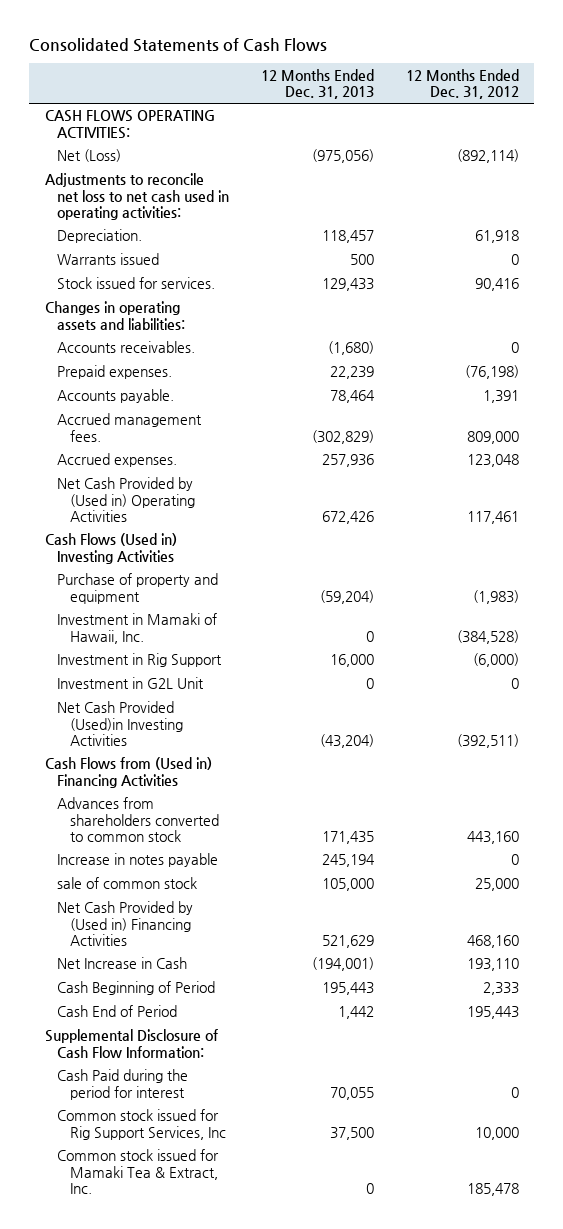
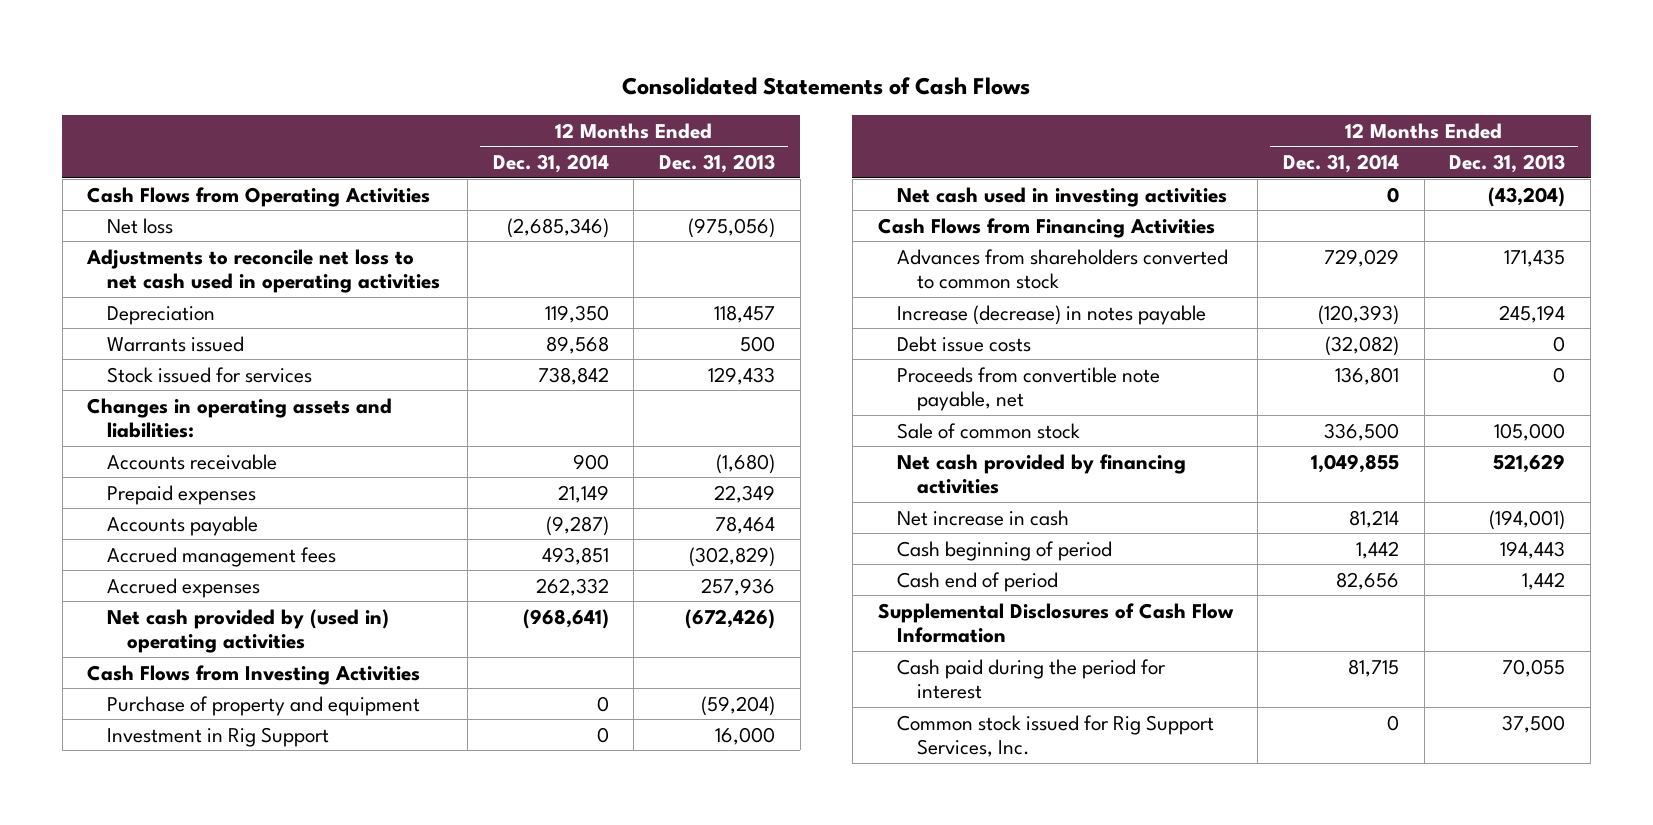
[405,68,519,99] 12 Months Ended Dec. 31, 2012 -> none
none -> [492,154,609,174] Dec. 31, 2014
[44,110,215,139] CASH FLOWS OPERATING ACTIVITIES: -> [87,186,431,207] Cash Flows from Operating Activities
[57,149,122,163] Net (Loss) -> [107,217,174,234] Net loss
[44,173,230,220] Adjustments to reconcile net loss to net cash used in operating activities: -> [86,248,441,294] Adjustments to reconcile net loss to net cash used in operating activities
[57,229,143,244] Depreciation. -> [107,305,216,325] Depreciation
[57,277,216,290] Stock issued for services. -> [107,366,313,383] Stock issued for services
[57,341,196,354] Accounts receivables. -> [107,453,278,470] Accounts receivable
[57,365,173,380] Prepaid expenses. -> [107,484,257,505] Prepaid expenses
[330,366,375,380] 22,239 -> [714,484,776,503] 22,349
[57,389,175,404] Accounts payable. -> [107,515,259,536] Accounts payable
[57,413,203,442] Accrued management fees. -> [107,546,337,567] Accrued management fees
[57,453,178,468] Accrued expenses. -> [107,577,261,598] Accrued expenses
[57,477,196,522] Net Cash Provided by (Used in) Operating Activities -> [107,608,390,654] Net cash provided by (used in) operating activities
[322,510,375,524] 672,426 -> [685,608,776,629] (672,426)
[44,533,177,564] Cash Flows (Used in) Investing Activities -> [87,664,421,685] Cash Flows from Investing Activities
[57,613,218,644] Investment in Mamaki of Hawaii, Inc. -> none
[57,677,205,690] Investment in G2L Unit -> none
[57,701,184,746] Net Cash Provided (Used)in Investing Activities -> [897,186,1228,207] Net cash used in investing activities
[44,757,212,788] Cash Flows from (Used in) Financing Activities -> [877,217,1215,238] Cash Flows from Financing Activities
[57,1149,220,1194] Common stock issued for Mamaki Tea & Extract, Inc. -> none
[57,853,219,868] Increase in notes payable -> [897,304,1207,325] Increase (decrease) in notes payable
none -> [897,335,1032,352] Debt issue costs
none -> [897,366,1161,412] Proceeds from convertible note payable, net
[57,877,198,890] sale of common stock -> [897,422,1081,439] Sale of common stock
[57,901,194,946] Net Cash Provided by (Used in) Financing Activities -> [897,453,1187,495] Net cash provided by financing activities
[57,957,188,970] Net Increase in Cash -> [897,509,1070,526] Net increase in cash
[57,981,216,996] Cash Beginning of Period -> [897,540,1113,561] Cash beginning of period
[322,982,375,996] 195,443 -> [1500,540,1566,559] 194,443
[57,1005,178,1018] Cash End of Period -> [897,571,1059,592] Cash end of period
[44,1029,218,1058] Supplemental Disclosure of Cash Flow Information: -> [877,602,1234,644] Supplemental Disclosures of Cash Flow Information
[57,1069,189,1100] Cash Paid during the period for interest -> [897,658,1167,700] Cash paid during the period for interest
[57,1109,227,1140] Common stock issued for Rig Support Services, Inc -> [897,714,1215,758] Common stock issued for Rig Support Services, Inc.

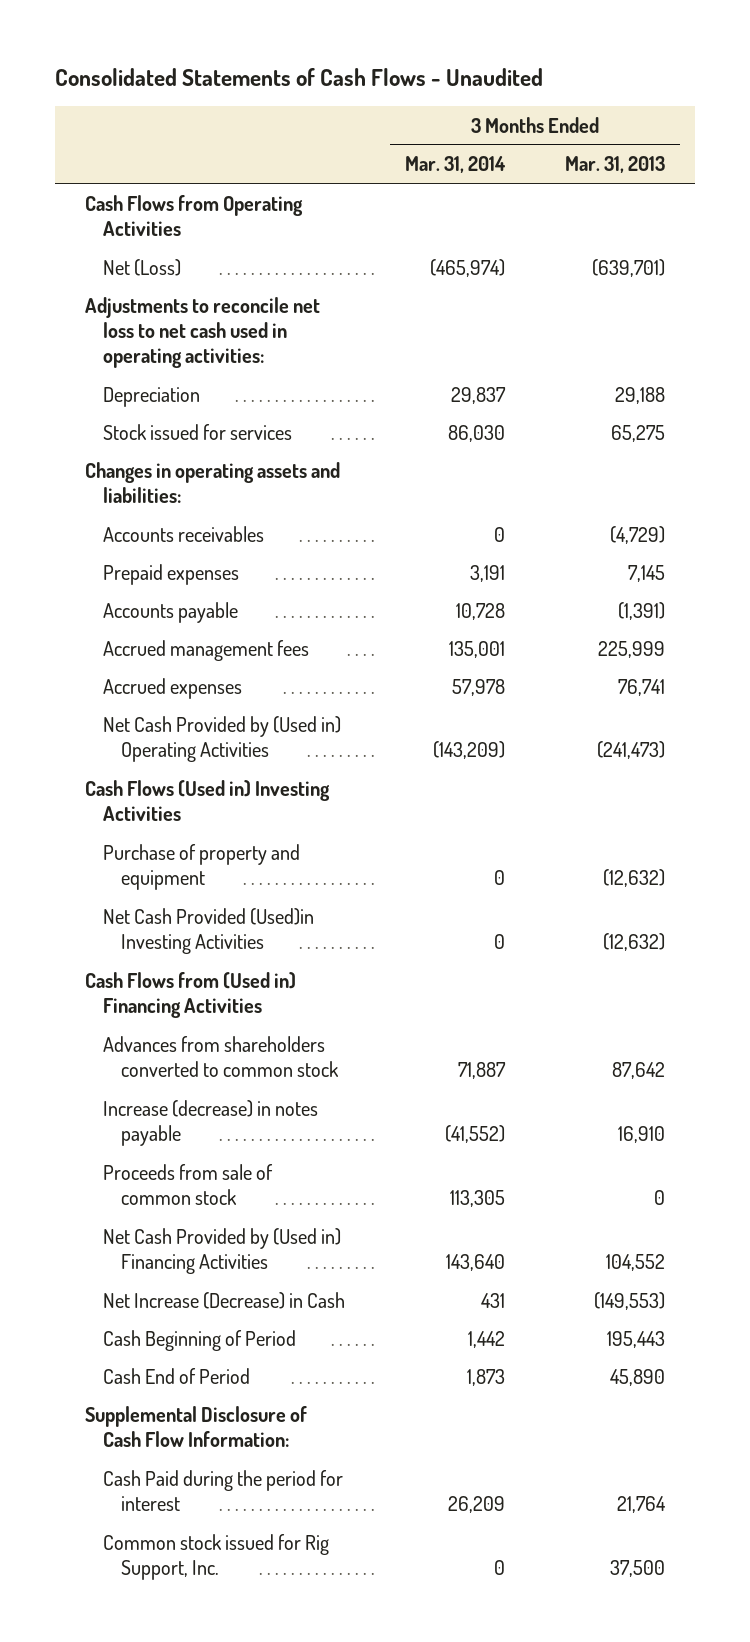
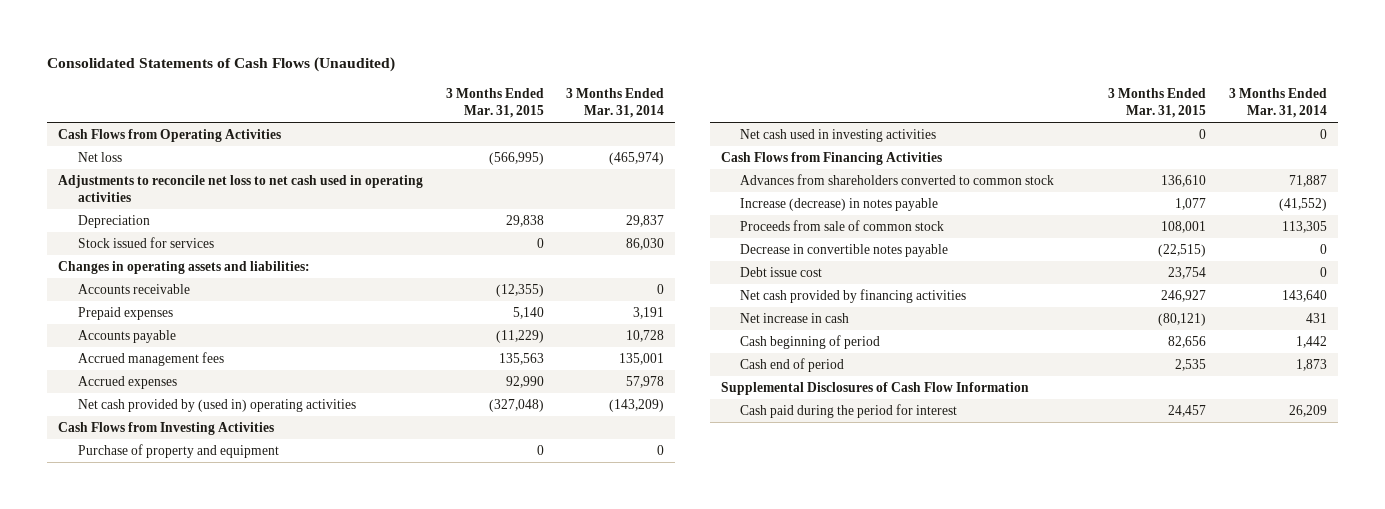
[54,68,543,87] Consolidated Statements of Cash Flows - Unaudited -> [47,57,396,73] Consolidated Statements of Cash Flows (Unaudited)
[565,156,666,174] Mar. 31, 2013 -> none
none -> [445,88,544,119] 3 Months Ended Mar. 31, 2015
[102,258,181,276] Net (Loss) -> [77,152,122,163] Net loss
[84,296,320,368] Adjustments to reconcile net loss to net cash used in operating activities: -> [58,175,424,203] Adjustments to reconcile net loss to net cash used in operating activities
[102,525,264,542] Accounts receivables -> none
none -> [77,284,190,295] Accounts receivable
[102,715,341,762] Net Cash Provided by (Used in) Operating Activities -> [77,399,356,413] Net cash provided by (used in) operating activities
[84,779,330,821] Cash Flows (Used in) Investing Activities -> [58,422,275,436] Cash Flows from Investing Activities
[102,907,314,954] Net Cash Provided (Used)in Investing Activities -> [740,129,937,143] Net cash used in investing activities
[84,971,296,1018] Cash Flows from (Used in) Financing Activities -> [720,152,942,166] Cash Flows from Financing Activities
[102,1533,329,1580] Common stock issued for Rig Support, Inc. -> none
none -> [740,244,949,258] Decrease in convertible notes payable
none -> [740,267,823,278] Debt issue cost
[102,1227,341,1274] Net Cash Provided by (Used in) Financing Activities -> [740,289,967,304] Net cash provided by financing activities
[102,1291,345,1309] Net Increase (Decrease) in Cash -> [740,313,850,324] Net increase in cash
[102,1329,296,1351] Cash Beginning of Period -> [740,335,881,350] Cash beginning of period
[102,1367,250,1384] Cash End of Period -> [740,358,845,373] Cash end of period
[84,1405,307,1447] Supplemental Disclosure of Cash Flow Information: -> [720,382,1029,396] Supplemental Disclosures of Cash Flow Information
[102,1469,343,1511] Cash Paid during the period for interest -> [740,404,958,419] Cash paid during the period for interest

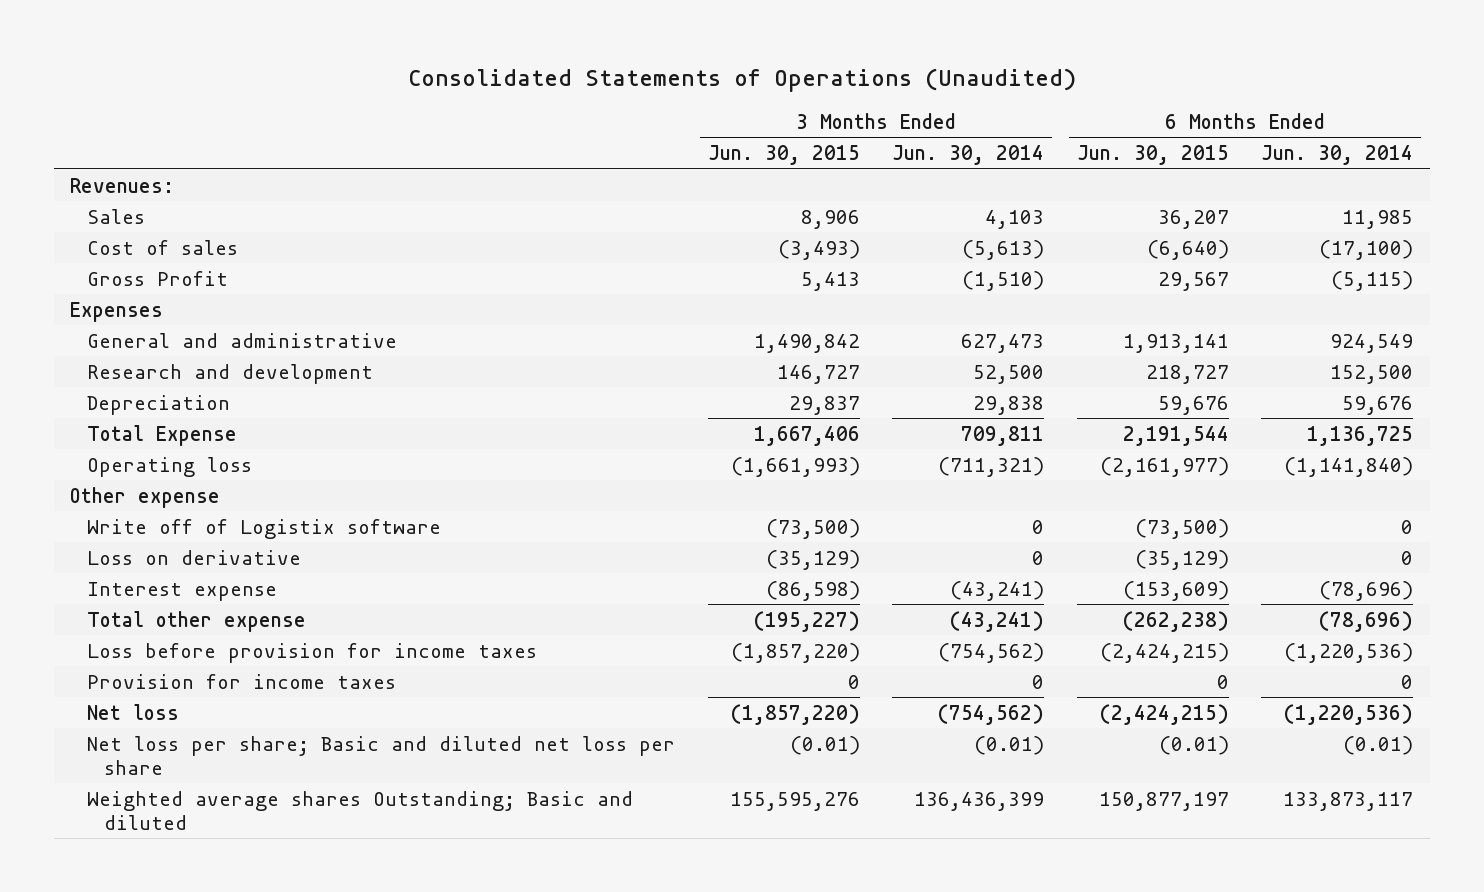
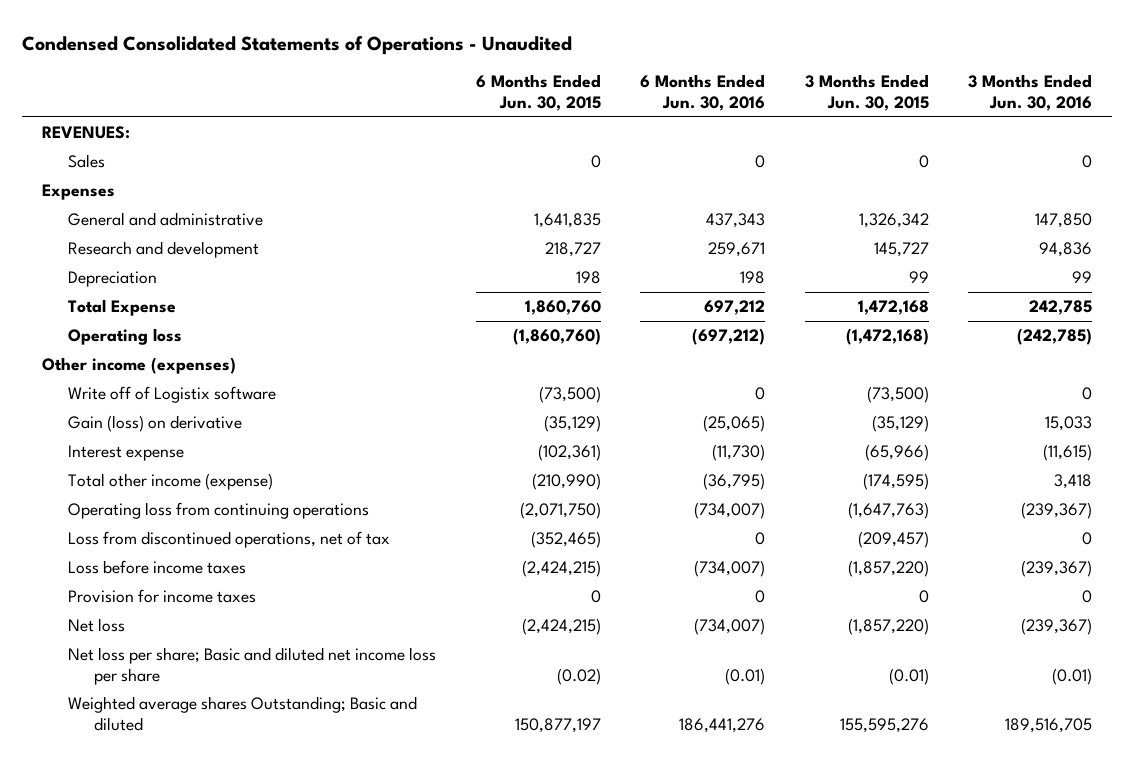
[407,67,1076,92] Consolidated Statements of Operations (Unaudited) -> [22,35,573,55] Condensed Consolidated Statements of Operations - Unaudited
[892,145,1045,166] Jun. 30, 2014 -> none
[1261,145,1414,166] Jun. 30, 2014 -> none
none -> [640,74,766,111] 6 Months Ended Jun. 30, 2016
none -> [968,74,1093,111] 3 Months Ended Jun. 30, 2016
[87,239,239,255] Cost of sales -> none
[87,270,229,286] Gross Profit -> none
[70,177,175,193] Revenues: -> [42,126,131,140] REVENUES:
[800,209,860,229] 8,906 -> [918,155,929,169] 0
[1157,209,1229,229] 36,207 -> [590,155,601,169] 0
[70,486,221,508] Other expense -> none
[753,333,860,353] 1,490,842 -> [858,213,929,229] 1,326,342
[1122,333,1229,353] 1,913,141 -> [533,213,601,229] 1,641,835
[776,364,860,384] 146,727 -> [873,242,929,258] 145,727
[788,395,860,415] 29,837 -> [908,271,929,284] 99
[1157,395,1229,415] 59,676 -> [575,271,601,285] 198
[753,425,860,446] 1,667,406 -> [857,300,929,316] 1,472,168
[1122,425,1229,446] 2,191,544 -> [524,300,601,316] 1,860,760
[730,456,860,477] (1,661,993) -> [845,328,929,346] (1,472,168)
[1099,456,1229,477] (2,161,977) -> [512,328,601,346] (1,860,760)
none -> [42,357,237,375] Other income (expenses)
[87,549,302,565] Loss on derivative -> [67,415,242,433] Gain (loss) on derivative
[765,580,860,601] (86,598) -> [864,444,929,462] (65,966)
[1122,580,1229,601] (153,609) -> [537,444,601,462] (102,361)
[87,610,307,632] Total other expense -> [67,473,273,491] Total other income (expense)
[753,610,860,632] (195,227) -> [862,473,929,491] (174,595)
[1122,610,1229,632] (262,238) -> [531,473,601,491] (210,990)
none -> [67,502,369,520] Operating loss from continuing operations
none -> [67,531,390,549] Loss from discontinued operations, net of tax
[87,642,538,663] Loss before provision for income taxes -> [67,560,246,575] Loss before income taxes
[87,735,676,775] Net loss per share; Basic and diluted net loss per share -> [67,647,436,685] Net loss per share; Basic and diluted net income loss per share
[1158,735,1229,755] (0.01) -> [556,667,601,685] (0.02)

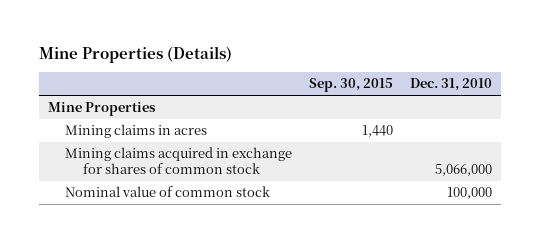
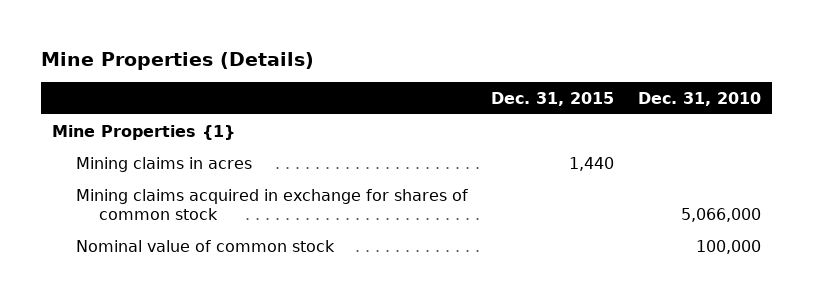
[309,78,394,93] Sep. 30, 2015 -> none
none -> [491,91,615,106] Dec. 31, 2015
[47,102,156,117] Mine Properties -> [52,124,236,140] Mine Properties {1}

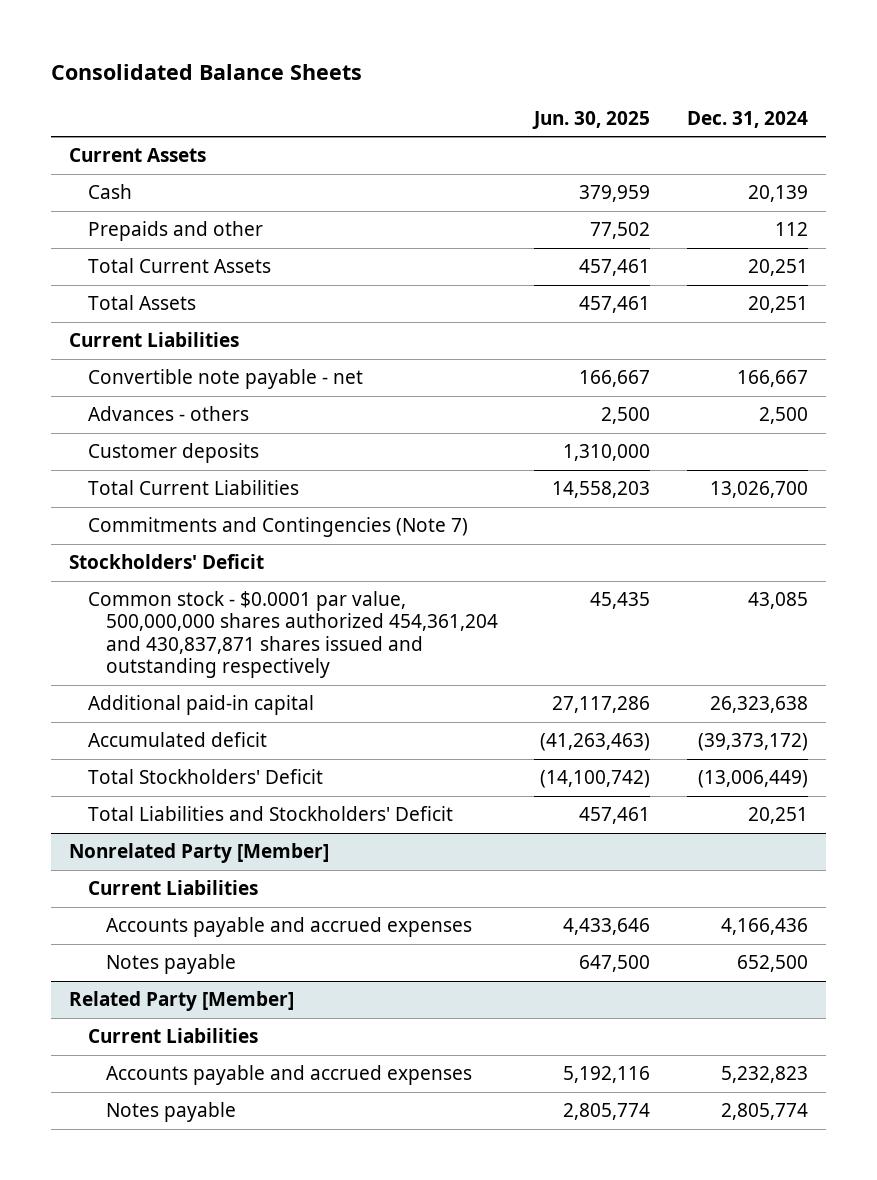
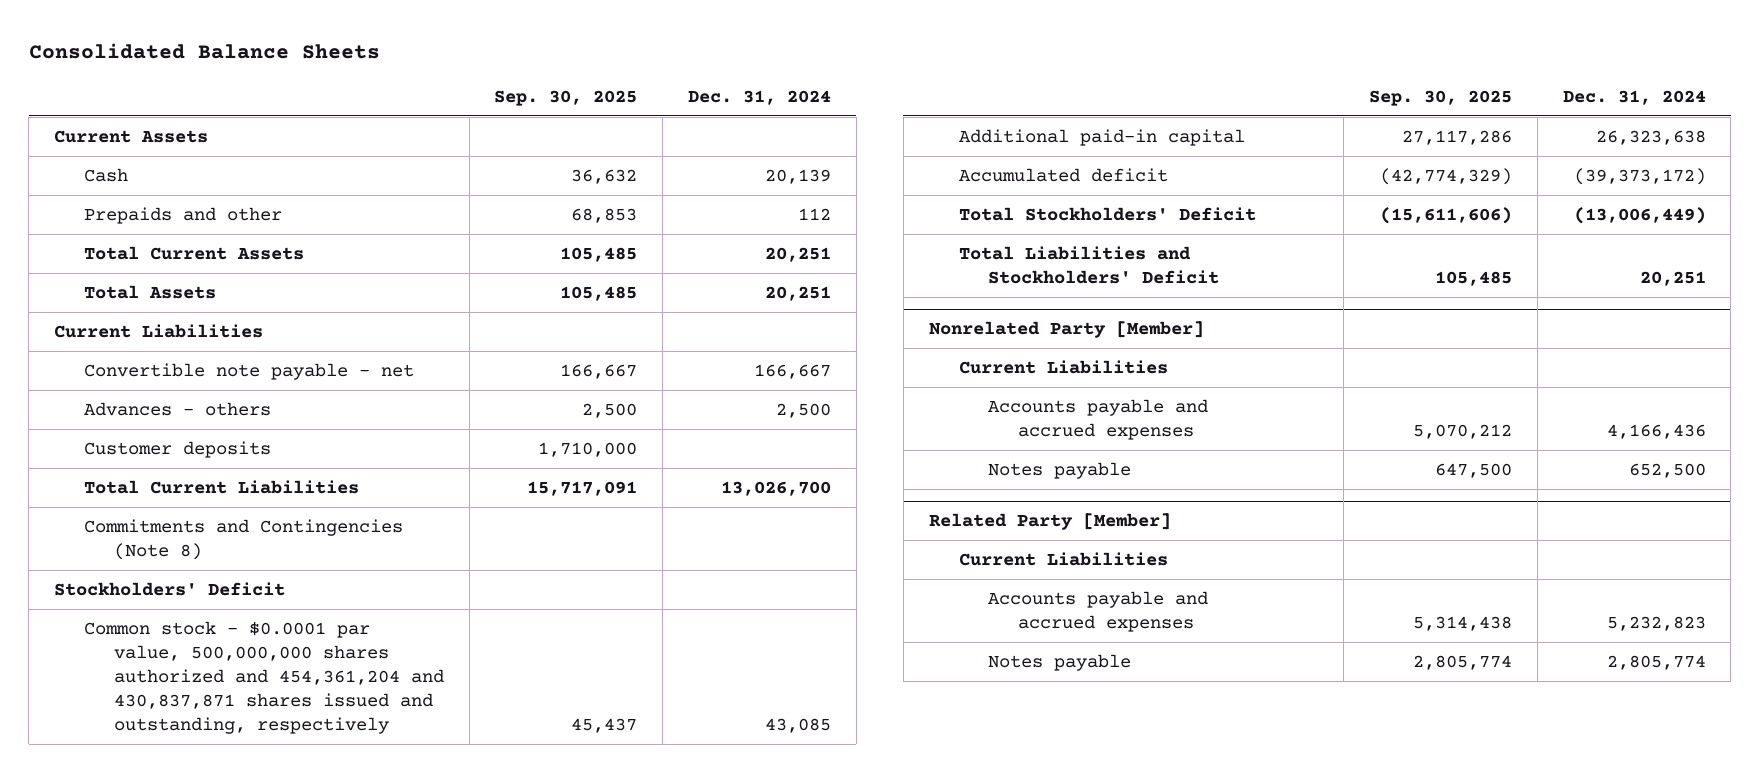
[532,110,651,129] Jun. 30, 2025 -> none
none -> [494,89,638,106] Sep. 30, 2025
[87,517,468,538] Commitments and Contingencies (Note 7) -> [83,518,403,560] Commitments and Contingencies (Note 8)
[87,591,498,679] Common stock - $0.0001 par value, 500,000,000 shares authorized 454,361,204 and 430,837,871 shares issued and outstanding respectively -> [83,620,444,735] Common stock - $0.0001 par value, 500,000,000 shares authorized and 454,361,204 and 430,837,871 shares issued and outstanding, respectively

